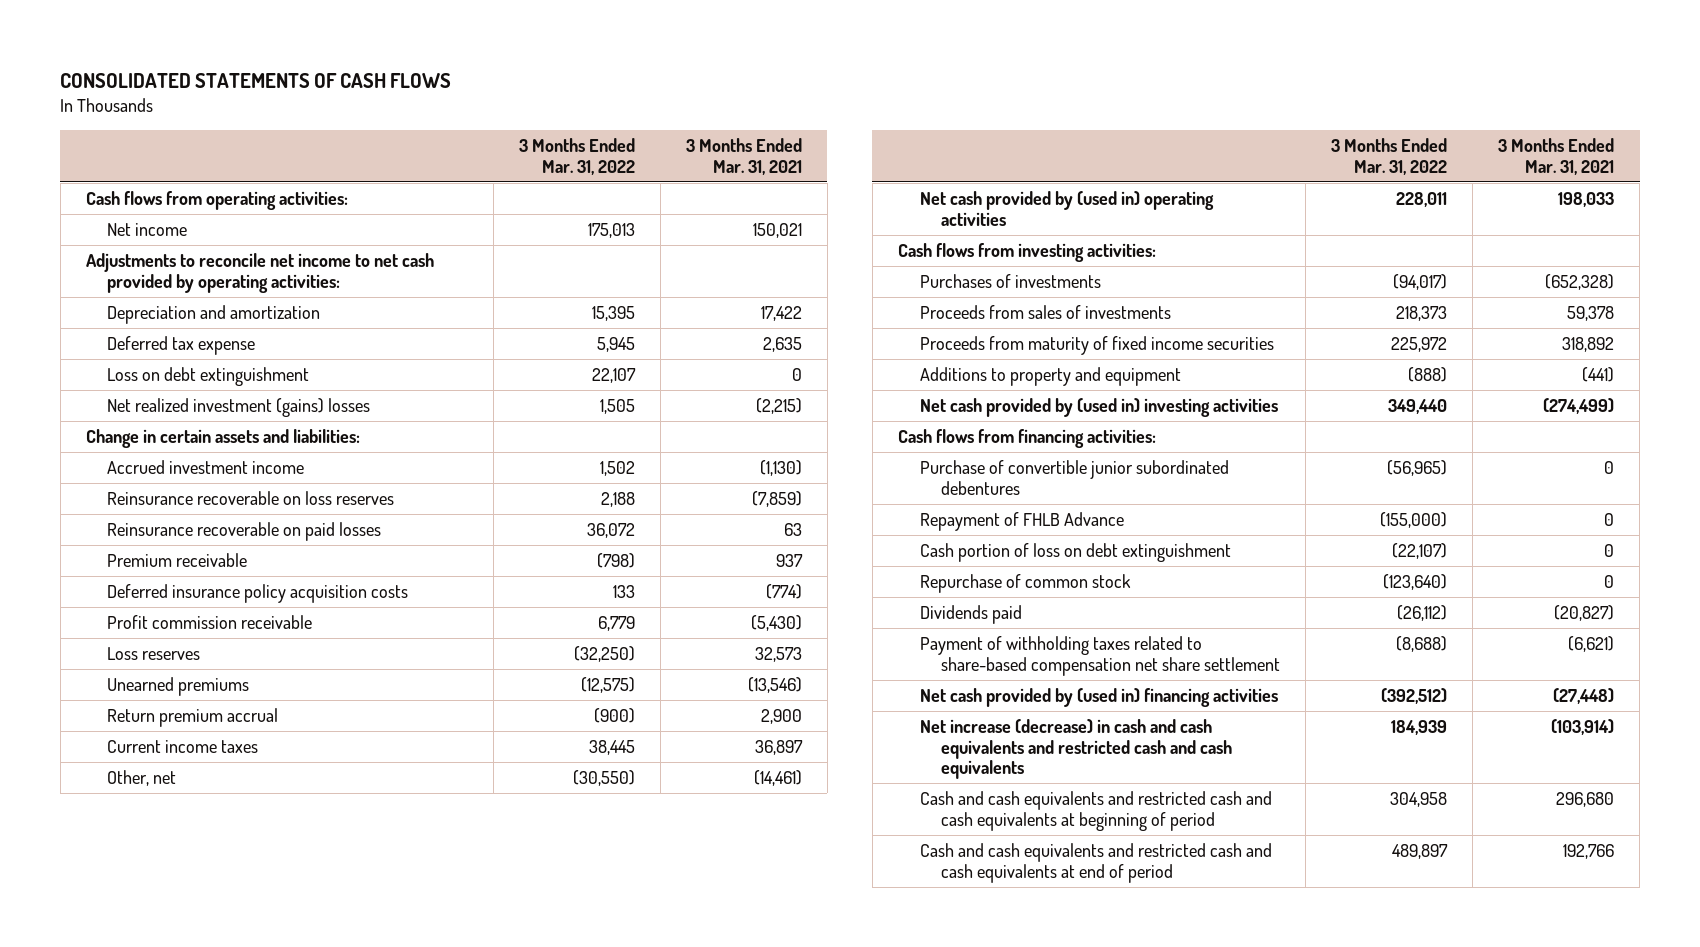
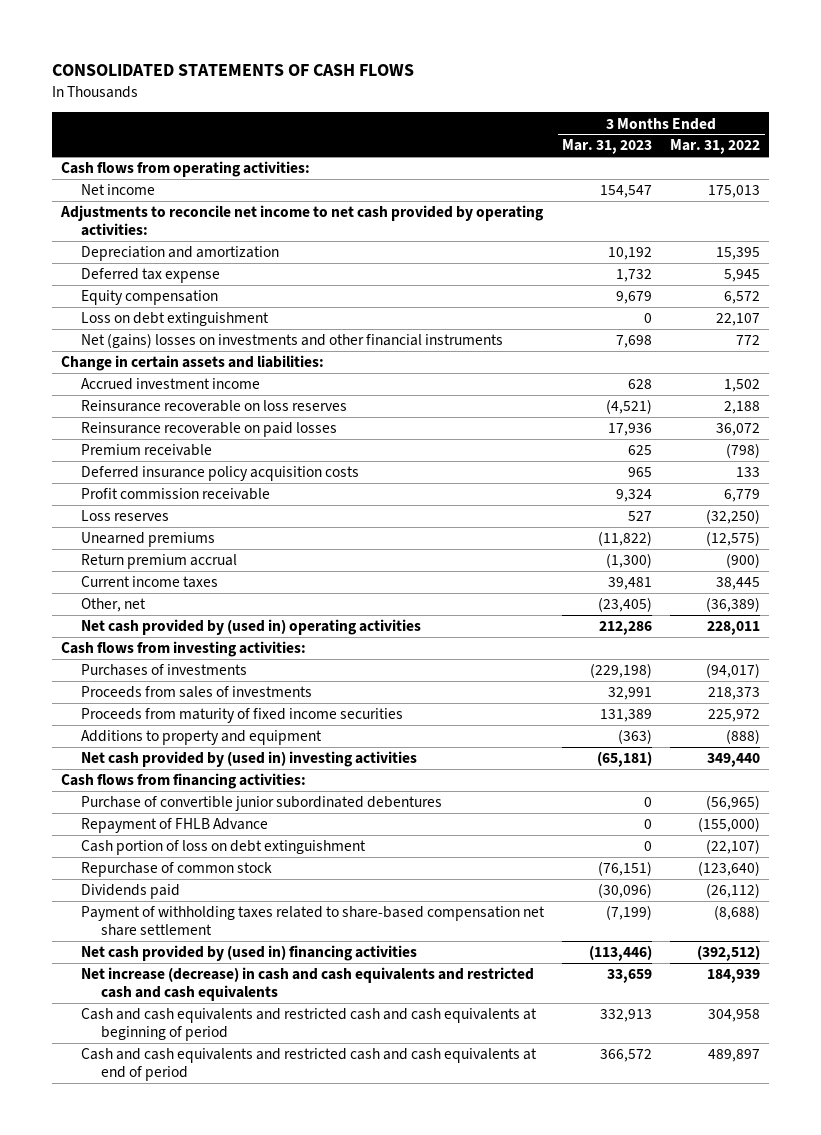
[686,138,803,175] 3 Months Ended Mar. 31, 2021 -> none
none -> [562,139,653,155] Mar. 31, 2023
none -> [81,290,219,306] Equity compensation
[107,397,371,417] Net realized investment (gains) losses -> none
none -> [81,333,504,349] Net (gains) losses on investments and other financial instruments
[573,769,636,786] (30,550) -> [706,597,761,613] (36,389)

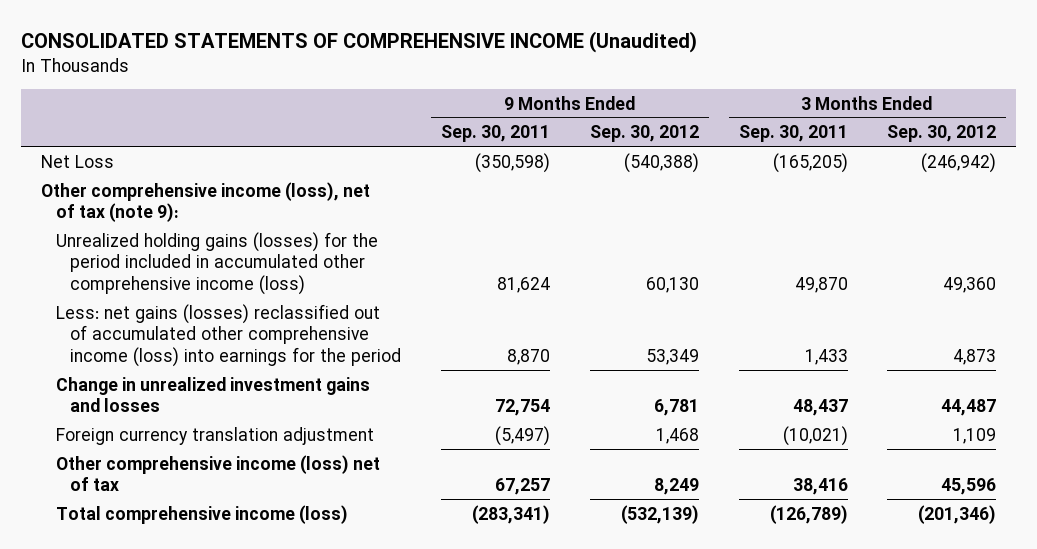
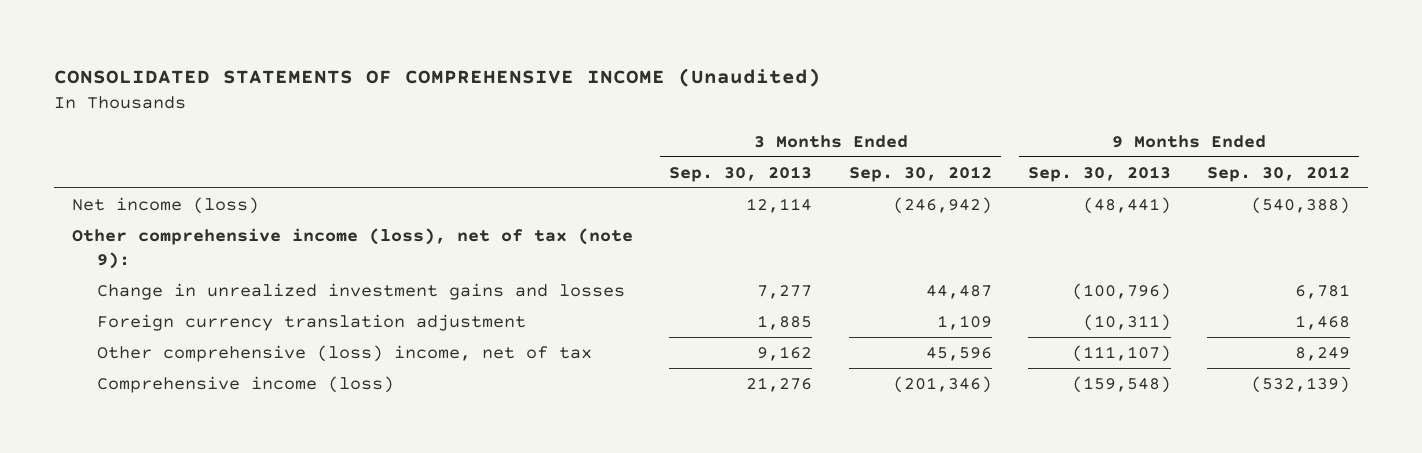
[441,125,551,143] Sep. 30, 2011 -> none
[738,125,848,143] Sep. 30, 2011 -> none
none -> [669,165,813,182] Sep. 30, 2013
none -> [1027,165,1171,182] Sep. 30, 2013
[41,154,115,168] Net Loss -> [72,196,260,214] Net income (loss)
[55,231,378,295] Unrealized holding gains (losses) for the period included in accumulated other comprehensive income (loss) -> none
[55,303,402,367] Less: net gains (losses) reclassified out of accumulated other comprehensive income (loss) into earnings for the period -> none
[55,454,380,492] Other comprehensive income (loss) net of tax -> [97,344,593,362] Other comprehensive (loss) income, net of tax
[55,504,348,524] Total comprehensive income (loss) -> [97,375,395,393] Comprehensive income (loss)

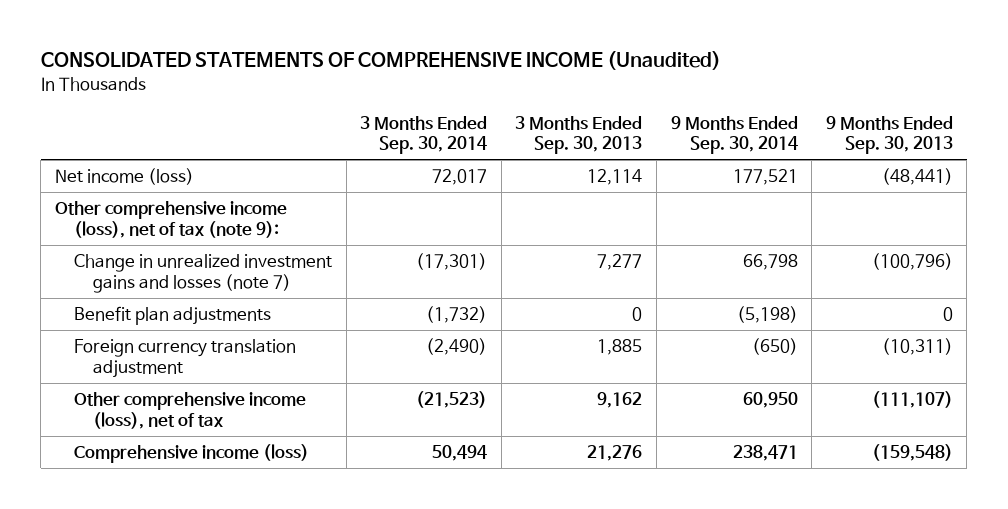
[848,165,992,182] Sep. 30, 2012 -> none
[1207,165,1351,182] Sep. 30, 2012 -> none
none -> [360,115,488,155] 3 Months Ended Sep. 30, 2014
none -> [670,115,798,155] 9 Months Ended Sep. 30, 2014
[97,282,626,300] Change in unrealized investment gains and losses -> [74,254,333,293] Change in unrealized investment gains and losses (note 7)
none -> [74,306,272,326] Benefit plan adjustments
[97,344,593,362] Other comprehensive (loss) income, net of tax -> [74,392,307,429] Other comprehensive income (loss), net of tax

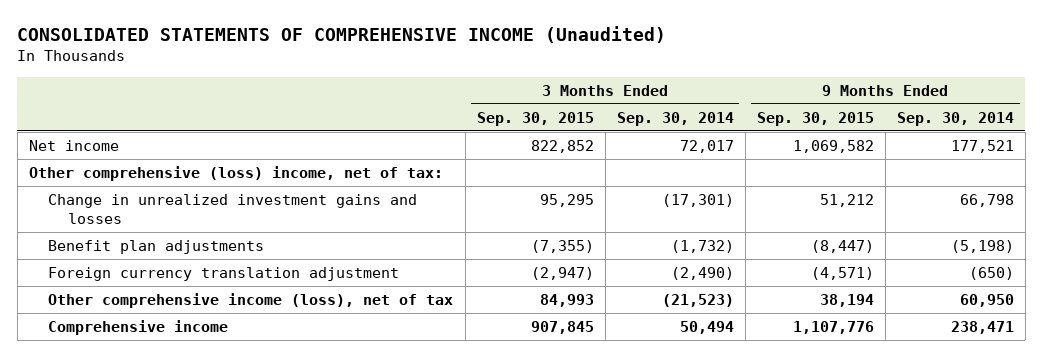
[515,115,643,155] 3 Months Ended Sep. 30, 2013 -> none
[825,115,953,155] 9 Months Ended Sep. 30, 2013 -> none
none -> [476,111,594,126] Sep. 30, 2015
none -> [756,111,874,126] Sep. 30, 2015
[55,168,195,186] Net income (loss) -> [28,140,119,152] Net income
[55,201,288,238] Other comprehensive income (loss), net of tax (note 9): -> [28,166,443,182] Other comprehensive (loss) income, net of tax:
[74,254,333,293] Change in unrealized investment gains and losses (note 7) -> [48,194,418,224] Change in unrealized investment gains and losses
[74,444,310,464] Comprehensive income (loss) -> [48,320,229,336] Comprehensive income

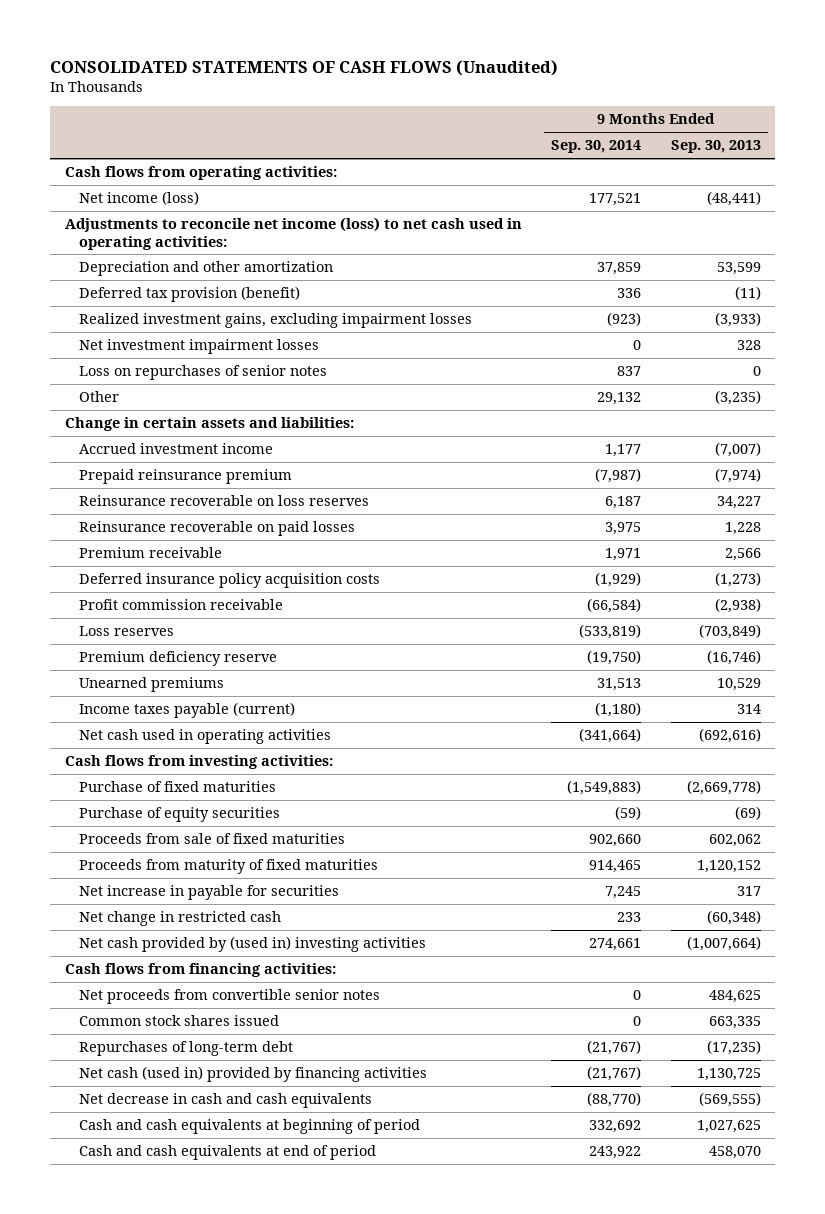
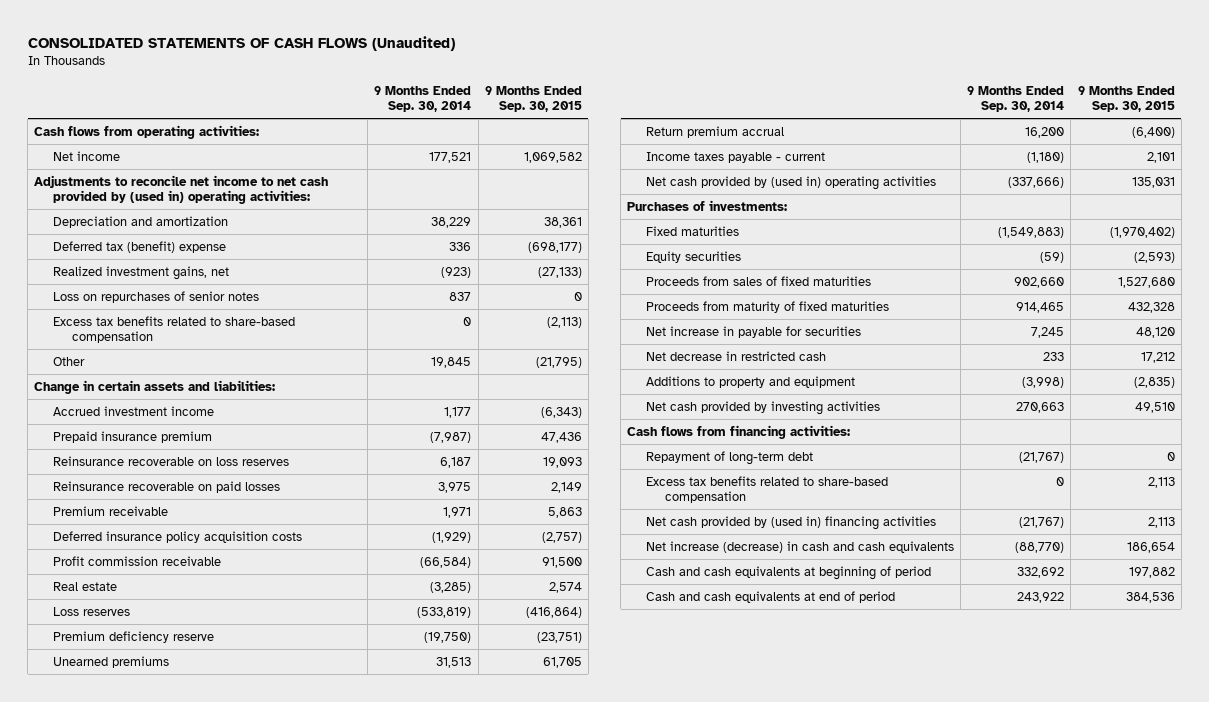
[670,140,761,154] Sep. 30, 2013 -> none
none -> [484,86,582,113] 9 Months Ended Sep. 30, 2015
[78,339,319,355] Net investment impairment losses -> none
[78,191,199,206] Net income (loss) -> [53,150,121,161] Net income
[64,217,522,250] Adjustments to reconcile net income (loss) to net cash used in operating activities: -> [34,174,329,205] Adjustments to reconcile net income to net cash provided by (used in) operating activities:
[78,261,333,277] Depreciation and other amortization -> [53,215,229,228] Depreciation and amortization
[597,262,642,276] 37,859 -> [431,216,472,228] 38,229
[78,286,300,303] Deferred tax provision (benefit) -> [53,240,227,253] Deferred tax (benefit) expense
[78,313,472,329] Realized investment gains, excluding impairment losses -> [53,265,230,280] Realized investment gains, net
none -> [53,315,296,344] Excess tax benefits related to share-based compensation
[597,392,642,406] 29,132 -> [431,356,472,368] 19,845
[78,469,292,485] Prepaid reinsurance premium -> [53,430,213,443] Prepaid insurance premium
none -> [53,581,118,591] Real estate
[64,755,333,770] Cash flows from investing activities: -> none
none -> [646,125,785,138] Return premium accrual
[78,702,295,719] Income taxes payable (current) -> [646,151,826,163] Income taxes payable - current
[78,729,331,745] Net cash used in operating activities -> [646,175,937,190] Net cash provided by (used in) operating activities
[579,728,642,744] (341,664) -> [1008,176,1065,188] (337,666)
none -> [627,199,788,211] Purchases of investments:
[78,781,276,793] Purchase of fixed maturities -> [646,225,740,236] Fixed maturities
[78,807,280,823] Purchase of equity securities -> [646,250,742,263] Equity securities
[78,833,345,845] Proceeds from sale of fixed maturities -> [646,275,872,286] Proceeds from sales of fixed maturities
[78,911,281,927] Net change in restricted cash -> [646,350,827,361] Net decrease in restricted cash
none -> [646,375,856,388] Additions to property and equipment
[78,936,426,953] Net cash provided by (used in) investing activities -> [646,400,881,415] Net cash provided by investing activities
[589,938,642,952] 274,661 -> [1016,401,1065,413] 270,663
[78,989,380,1005] Net proceeds from convertible senior notes -> none
[78,1015,279,1027] Common stock shares issued -> none
[78,1041,293,1057] Repurchases of long-term debt -> [646,450,814,465] Repayment of long-term debt
none -> [646,475,889,504] Excess tax benefits related to share-based compensation
[78,1066,427,1083] Net cash (used in) provided by financing activities -> [646,515,937,530] Net cash provided by (used in) financing activities
[78,1093,372,1109] Net decrease in cash and cash equivalents -> [646,540,955,553] Net increase (decrease) in cash and cash equivalents

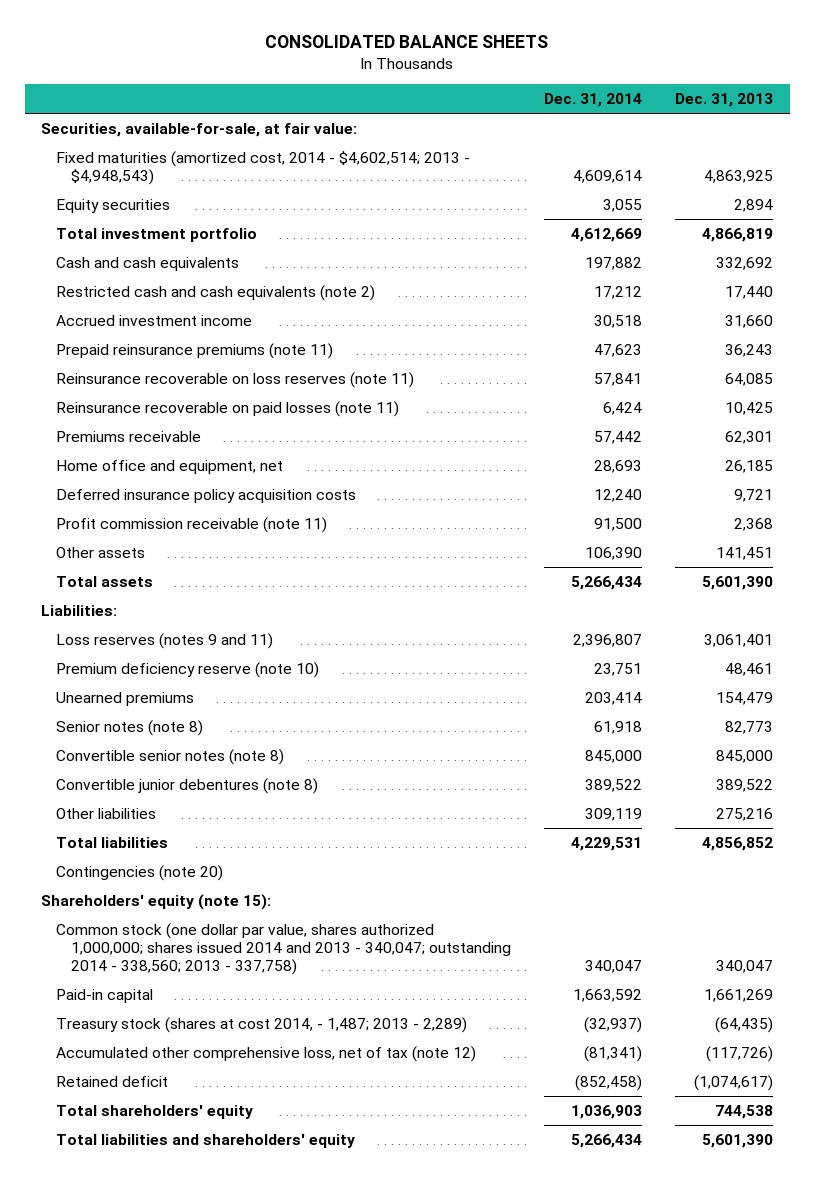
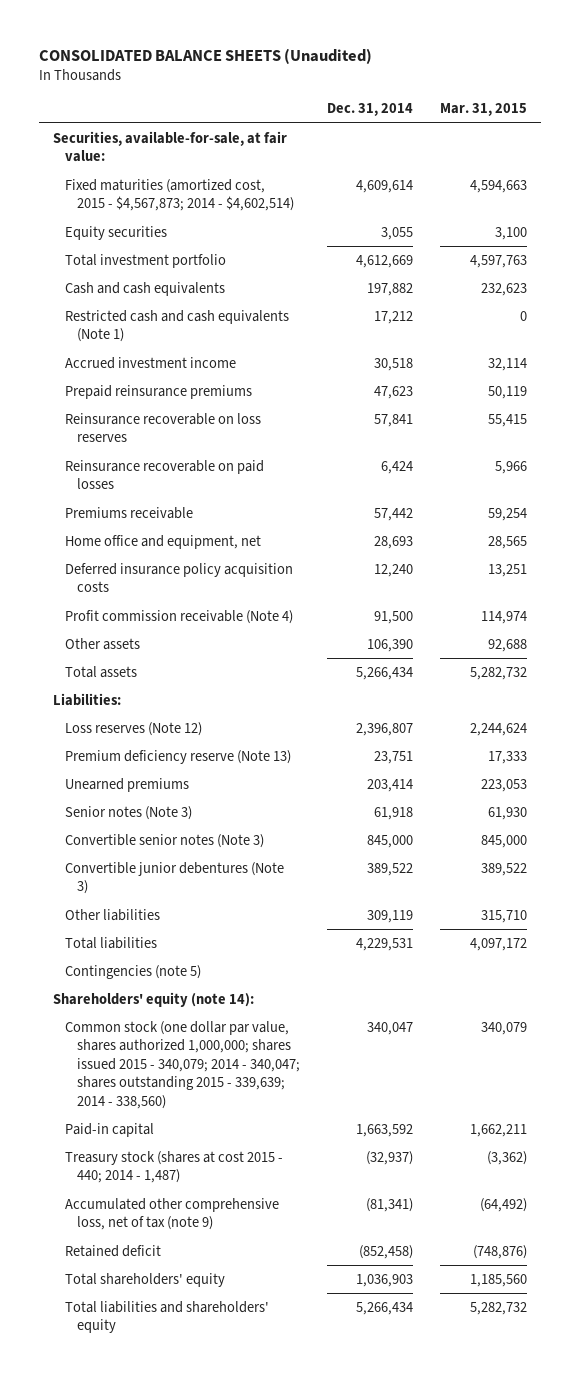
[265,35,549,49] CONSOLIDATED BALANCE SHEETS -> [38,48,372,65] CONSOLIDATED BALANCE SHEETS (Unaudited)
[675,93,774,108] Dec. 31, 2013 -> none
none -> [440,103,528,117] Mar. 31, 2015
[55,150,470,185] Fixed maturities (amortized cost, 2014 - $4,602,514; 2013 - $4,948,543) -> [64,178,294,212] Fixed maturities (amortized cost, 2015 - $4,567,873; 2014 - $4,602,514)
[55,284,375,301] Restricted cash and cash equivalents (note 2) -> [64,309,289,343] Restricted cash and cash equivalents (Note 1)
[55,342,333,359] Prepaid reinsurance premiums (note 11) -> [64,384,252,399] Prepaid reinsurance premiums
[55,371,414,388] Reinsurance recoverable on loss reserves (note 11) -> [64,412,261,443] Reinsurance recoverable on loss reserves
[55,400,399,417] Reinsurance recoverable on paid losses (note 11) -> [64,459,264,490] Reinsurance recoverable on paid losses
[55,516,327,533] Profit commission receivable (note 11) -> [64,609,293,624] Profit commission receivable (Note 4)
[55,632,273,649] Loss reserves (notes 9 and 11) -> [64,721,202,736] Loss reserves (Note 12)
[55,661,319,678] Premium deficiency reserve (note 10) -> [64,749,291,764] Premium deficiency reserve (Note 13)
[55,719,203,736] Senior notes (note 8) -> [64,805,192,820] Senior notes (Note 3)
[55,748,284,765] Convertible senior notes (note 8) -> [64,833,264,848] Convertible senior notes (Note 3)
[55,777,318,794] Convertible junior debentures (note 8) -> [64,861,284,895] Convertible junior debentures (Note 3)
[55,864,223,881] Contingencies (note 20) -> [64,964,201,979] Contingencies (note 5)
[41,893,272,910] Shareholders' equity (note 15): -> [52,991,254,1007] Shareholders' equity (note 14):
[55,922,511,975] Common stock (one dollar par value, shares authorized 1,000,000; shares issued 2014 and 2013 - 340,047; outstanding 2014 - 338,560; 2013 - 337,758) -> [64,1020,300,1109] Common stock (one dollar par value, shares authorized 1,000,000; shares issued 2015 - 340,079; 2014 - 340,047; shares outstanding 2015 - 339,639; 2014 - 338,560)
[55,1016,467,1033] Treasury stock (shares at cost 2014, - 1,487; 2013 - 2,289) -> [64,1150,283,1184] Treasury stock (shares at cost 2015 - 440; 2014 - 1,487)
[55,1045,476,1062] Accumulated other comprehensive loss, net of tax (note 12) -> [64,1197,279,1231] Accumulated other comprehensive loss, net of tax (note 9)

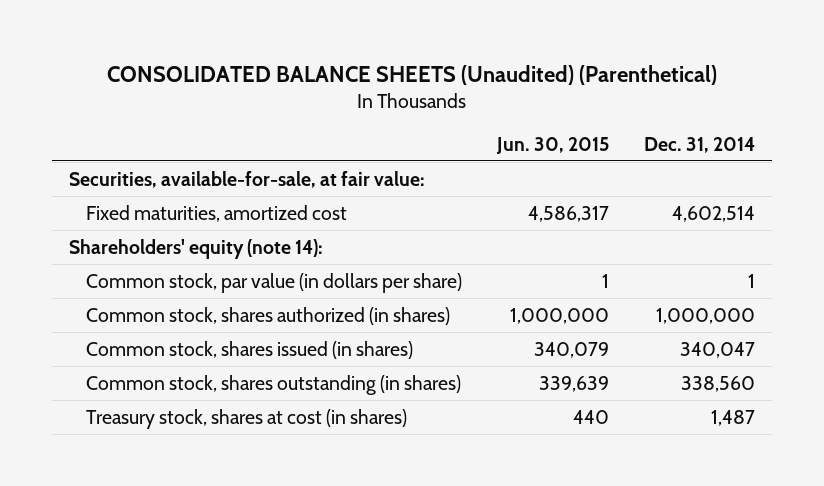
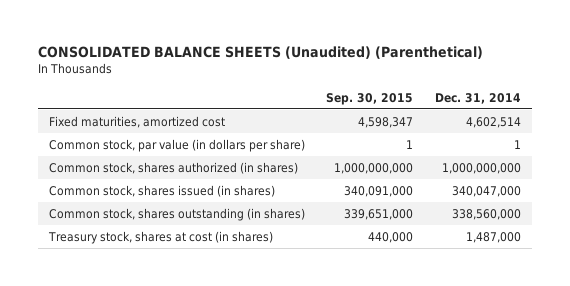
[495,136,609,154] Jun. 30, 2015 -> none
none -> [326,92,414,105] Sep. 30, 2015
[69,170,426,188] Securities, available-for-sale, at fair value: -> none
[69,238,324,259] Shareholders' equity (note 14): -> none
[655,307,755,324] 1,000,000 -> [441,163,521,175] 1,000,000,000
[679,341,755,358] 340,047 -> [451,186,521,198] 340,047,000
[680,375,755,392] 338,560 -> [451,209,521,221] 338,560,000
[710,409,755,426] 1,487 -> [465,232,521,244] 1,487,000

